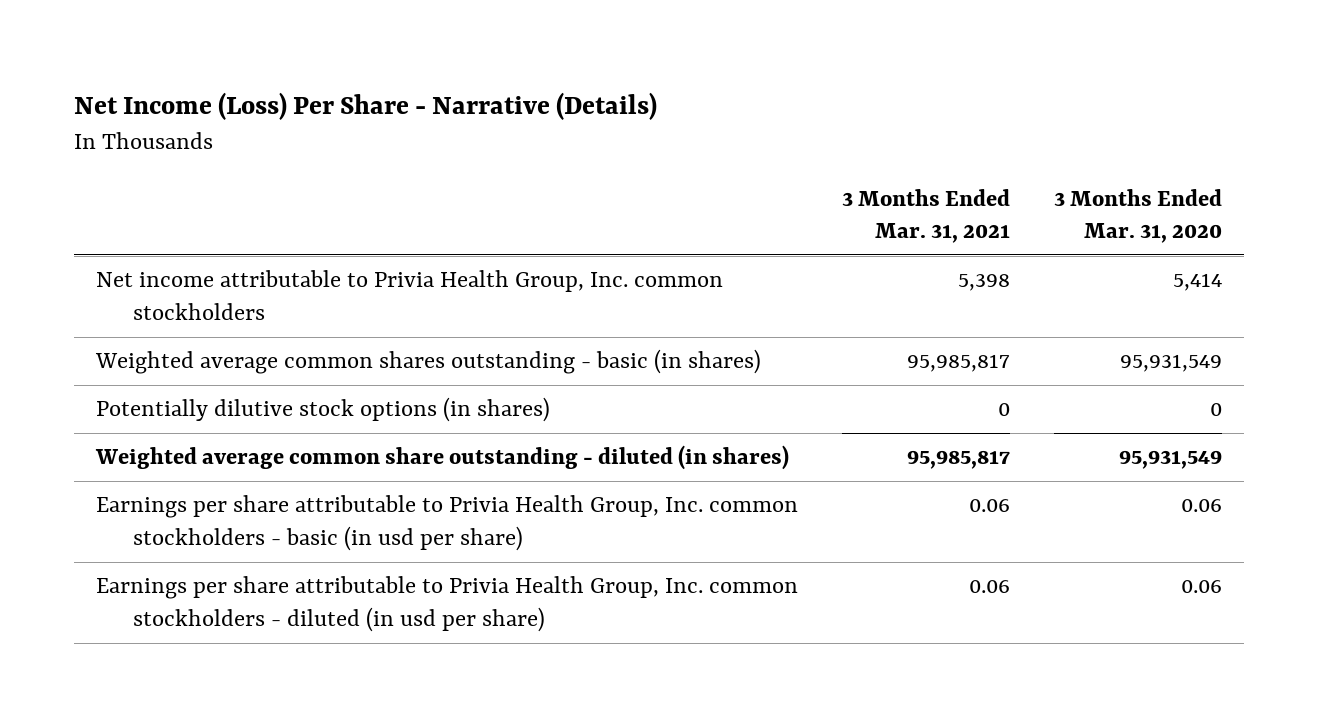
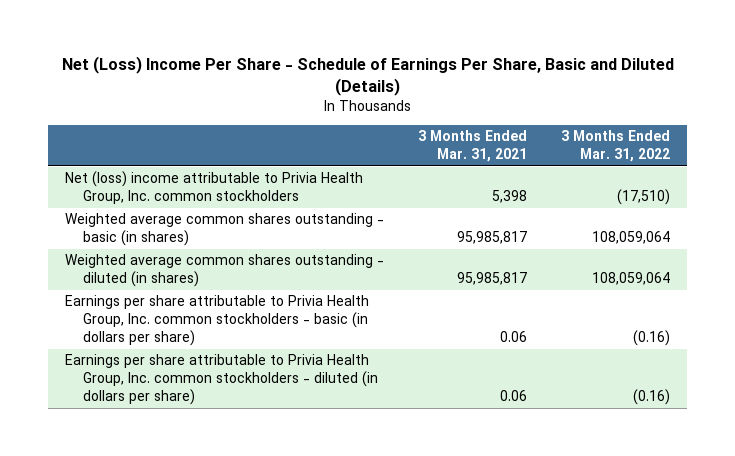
[73,91,657,120] Net Income (Loss) Per Share - Narrative (Details) -> [61,56,674,96] Net (Loss) Income Per Share - Schedule of Earnings Per Share, Basic and Diluted (Details)
[1054,188,1223,244] 3 Months Ended Mar. 31, 2020 -> none
none -> [560,130,670,163] 3 Months Ended Mar. 31, 2022
[95,270,723,320] Net income attributable to Privia Health Group, Inc. common stockholders -> [65,171,364,205] Net (loss) income attributable to Privia Health Group, Inc. common stockholders
[95,397,550,423] Potentially dilutive stock options (in shares) -> none
[94,445,789,471] Weighted average common share outstanding - diluted (in shares) -> [65,254,385,288] Weighted average common shares outstanding - diluted (in shares)
[95,495,798,551] Earnings per share attributable to Privia Health Group, Inc. common stockholders - basic (in usd per share) -> [65,295,370,347] Earnings per share attributable to Privia Health Group, Inc. common stockholders - basic (in dollars per share)
[95,576,798,632] Earnings per share attributable to Privia Health Group, Inc. common stockholders - diluted (in usd per share) -> [65,354,378,406] Earnings per share attributable to Privia Health Group, Inc. common stockholders - diluted (in dollars per share)

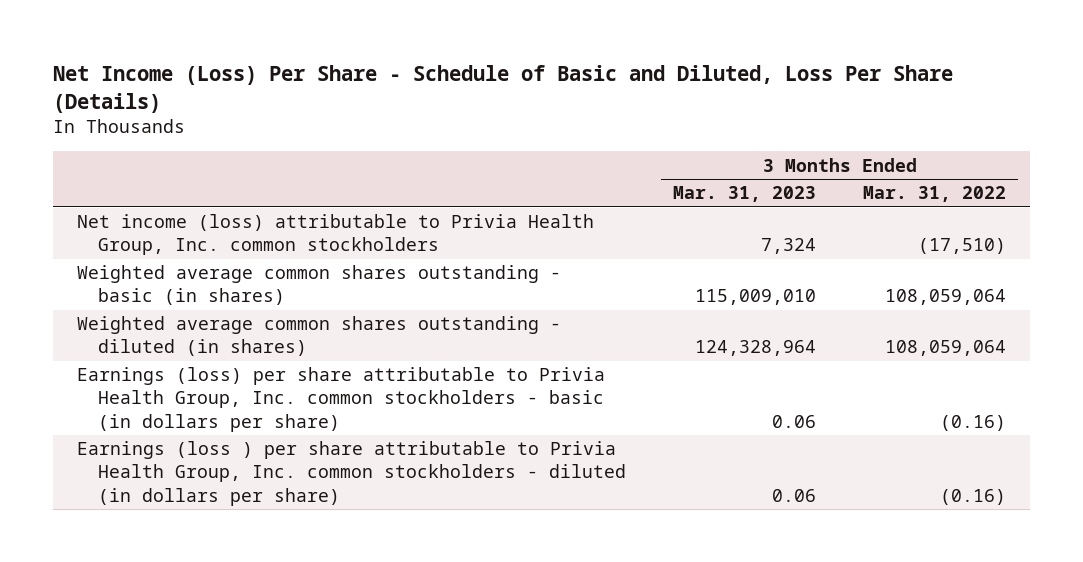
[61,56,674,96] Net (Loss) Income Per Share - Schedule of Earnings Per Share, Basic and Diluted (Details) -> [53,65,954,114] Net Income (Loss) Per Share - Schedule of Basic and Diluted, Loss Per Share (Details)
[418,130,528,163] 3 Months Ended Mar. 31, 2021 -> none
none -> [673,186,817,203] Mar. 31, 2023
[65,171,364,205] Net (loss) income attributable to Privia Health Group, Inc. common stockholders -> [76,214,594,256] Net income (loss) attributable to Privia Health Group, Inc. common stockholders
[65,295,370,347] Earnings per share attributable to Privia Health Group, Inc. common stockholders - basic (in dollars per share) -> [76,367,605,432] Earnings (loss) per share attributable to Privia Health Group, Inc. common stockholders - basic (in dollars per share)
[65,354,378,406] Earnings per share attributable to Privia Health Group, Inc. common stockholders - diluted (in dollars per share) -> [76,441,626,506] Earnings (loss ) per share attributable to Privia Health Group, Inc. common stockholders - diluted (in dollars per share)

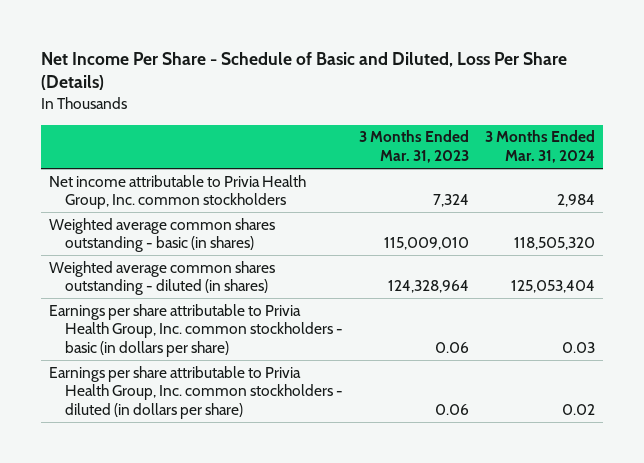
[53,65,954,114] Net Income (Loss) Per Share - Schedule of Basic and Diluted, Loss Per Share (Details) -> [40,51,567,91] Net Income Per Share - Schedule of Basic and Diluted, Loss Per Share (Details)
[863,186,1007,203] Mar. 31, 2022 -> none
none -> [485,130,596,164] 3 Months Ended Mar. 31, 2024
[76,214,594,256] Net income (loss) attributable to Privia Health Group, Inc. common stockholders -> [48,174,306,210] Net income attributable to Privia Health Group, Inc. common stockholders
[76,367,605,432] Earnings (loss) per share attributable to Privia Health Group, Inc. common stockholders - basic (in dollars per share) -> [48,303,344,358] Earnings per share attributable to Privia Health Group, Inc. common stockholders - basic (in dollars per share)
[76,441,626,506] Earnings (loss ) per share attributable to Privia Health Group, Inc. common stockholders - diluted (in dollars per share) -> [48,365,344,420] Earnings per share attributable to Privia Health Group, Inc. common stockholders - diluted (in dollars per share)

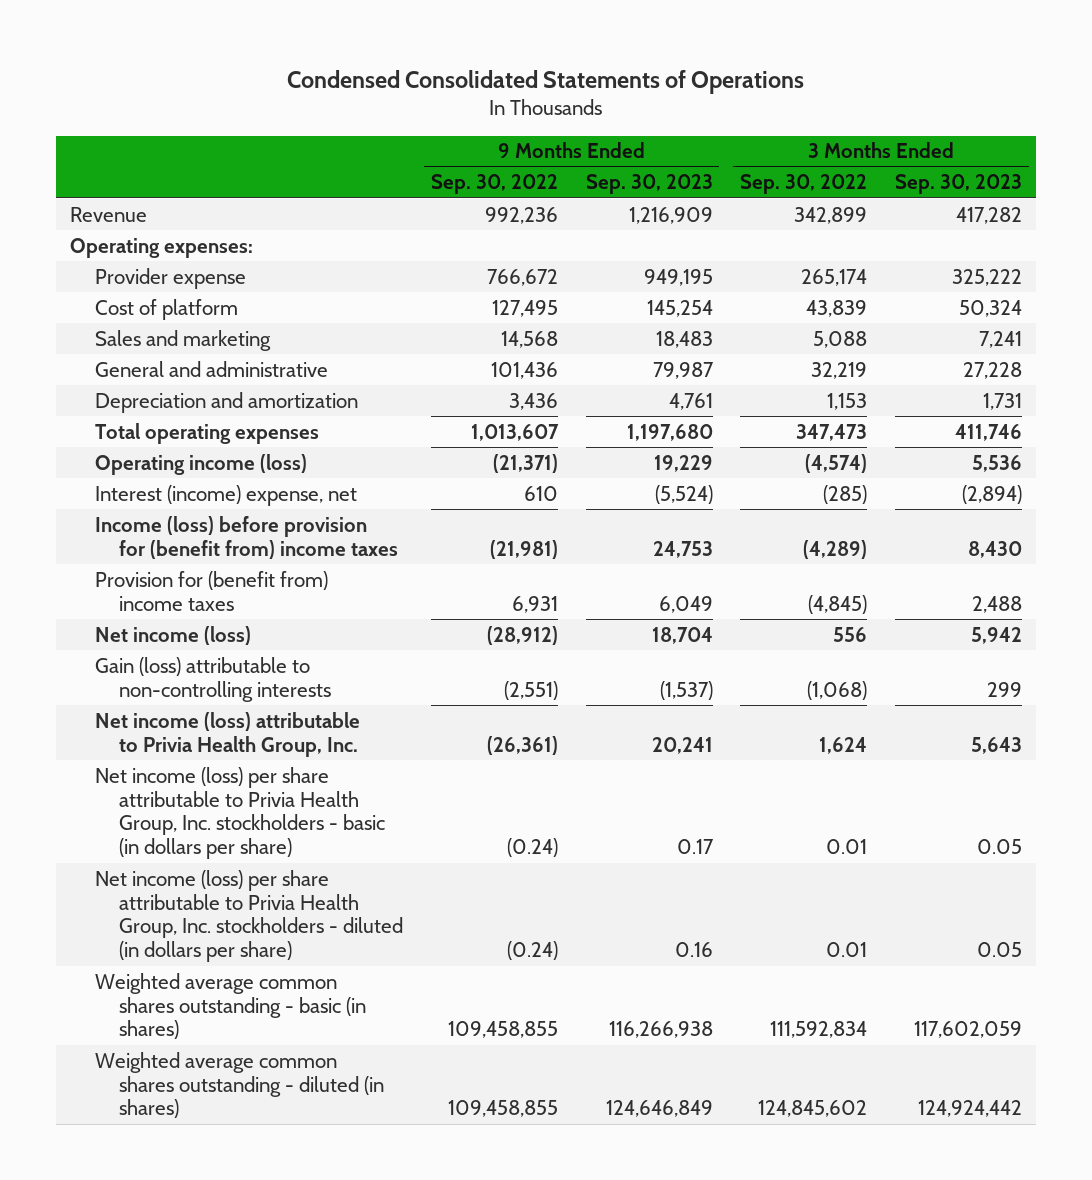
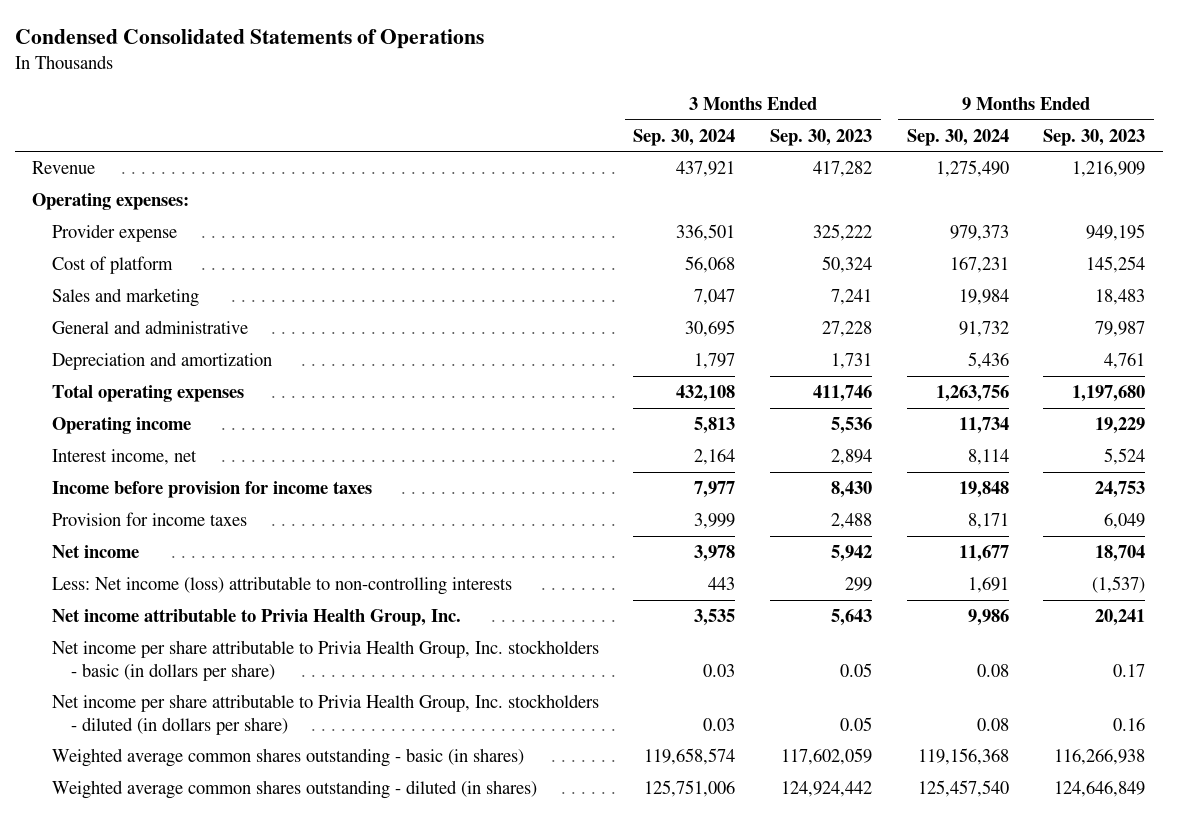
[430,174,558,195] Sep. 30, 2022 -> none
[740,174,868,195] Sep. 30, 2022 -> none
none -> [633,128,736,146] Sep. 30, 2024
none -> [906,128,1009,146] Sep. 30, 2024
[94,453,307,475] Operating income (loss) -> [51,416,191,434] Operating income
[94,484,357,506] Interest (income) expense, net -> [51,448,197,465] Interest income, net
[654,484,713,504] (5,524) -> [1104,447,1146,465] 5,524
[962,484,1023,504] (2,894) -> [831,448,873,465] 2,894
[94,515,398,559] Income (loss) before provision for (benefit from) income taxes -> [51,480,372,498] Income before provision for income taxes
[94,570,328,611] Provision for (benefit from) income taxes -> [51,511,247,526] Provision for income taxes
[94,625,251,645] Net income (loss) -> [51,544,139,558] Net income
[94,656,331,702] Gain (loss) attributable to non-controlling interests -> [51,575,512,595] Less: Net income (loss) attributable to non-controlling interests
[94,711,360,757] Net income (loss) attributable to Privia Health Group, Inc. -> [51,608,461,626] Net income attributable to Privia Health Group, Inc.
[94,766,385,860] Net income (loss) per share attributable to Privia Health Group, Inc. stockholders - basic (in dollars per share) -> [51,639,599,681] Net income per share attributable to Privia Health Group, Inc. stockholders - basic (in dollars per share)
[94,869,403,963] Net income (loss) per share attributable to Privia Health Group, Inc. stockholders - diluted (in dollars per share) -> [51,693,599,735] Net income per share attributable to Privia Health Group, Inc. stockholders - diluted (in dollars per share)

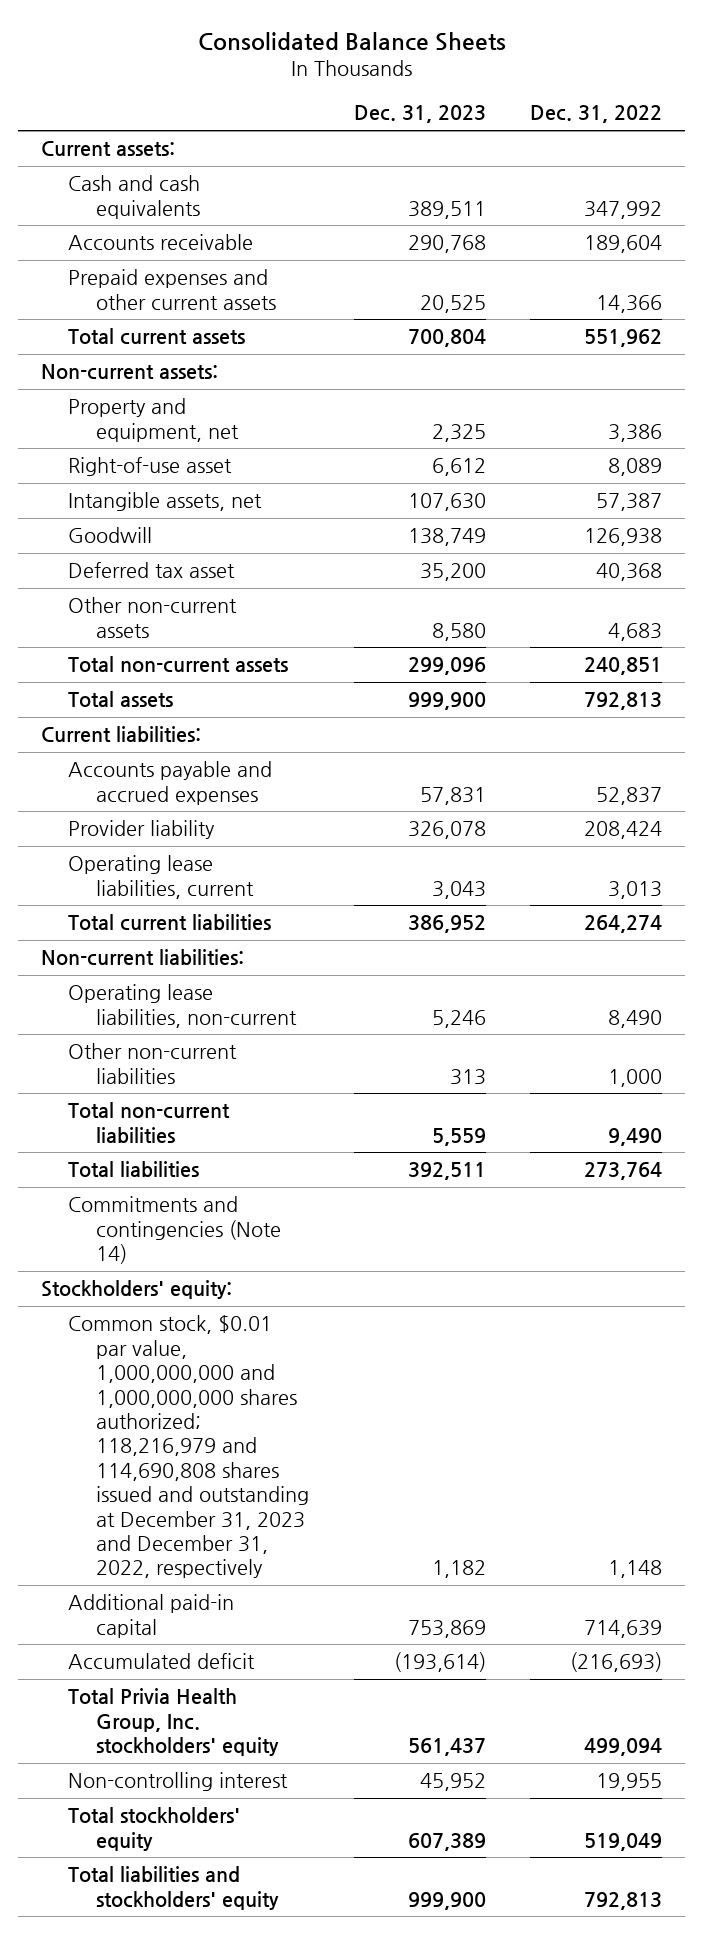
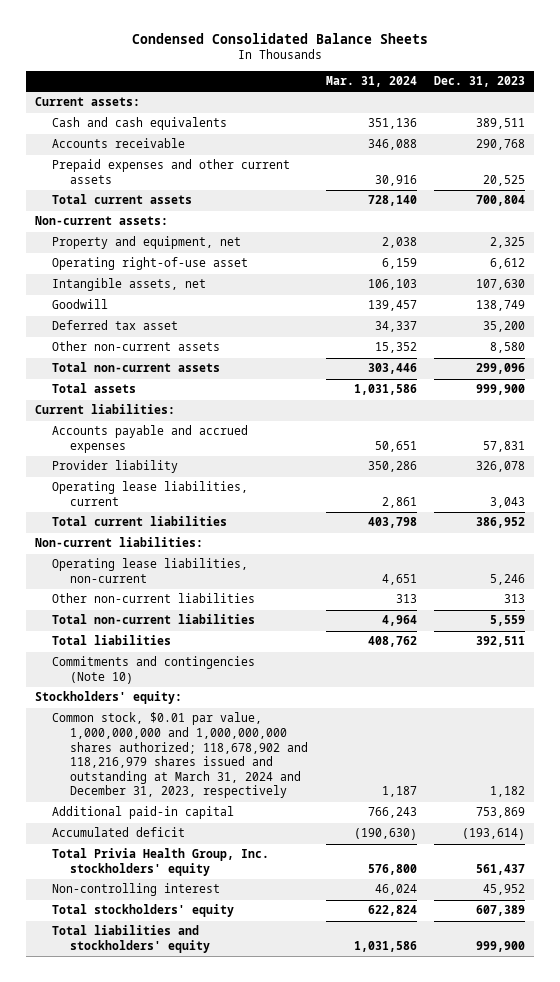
[197,31,506,51] Consolidated Balance Sheets -> [131,32,428,44] Condensed Consolidated Balance Sheets
[530,105,663,124] Dec. 31, 2022 -> none
none -> [325,76,417,88] Mar. 31, 2024
[68,457,233,477] Right-of-use asset -> [52,257,249,271] Operating right-of-use asset
[68,1196,281,1265] Commitments and contingencies (Note 14) -> [52,656,256,685] Commitments and contingencies (Note 10)
[68,1315,309,1579] Common stock, $0.01 par value, 1,000,000,000 and 1,000,000,000 shares authorized; 118,216,979 and 114,690,808 shares issued and outstanding at December 31, 2023 and December 31, 2022, respectively -> [52,712,309,799] Common stock, $0.01 par value, 1,000,000,000 and 1,000,000,000 shares authorized; 118,678,902 and 118,216,979 shares issued and outstanding at March 31, 2024 and December 31, 2023, respectively

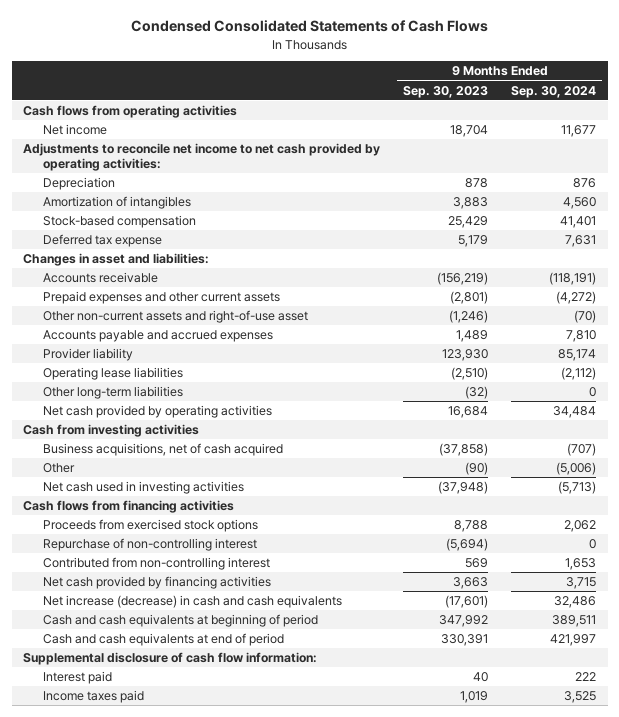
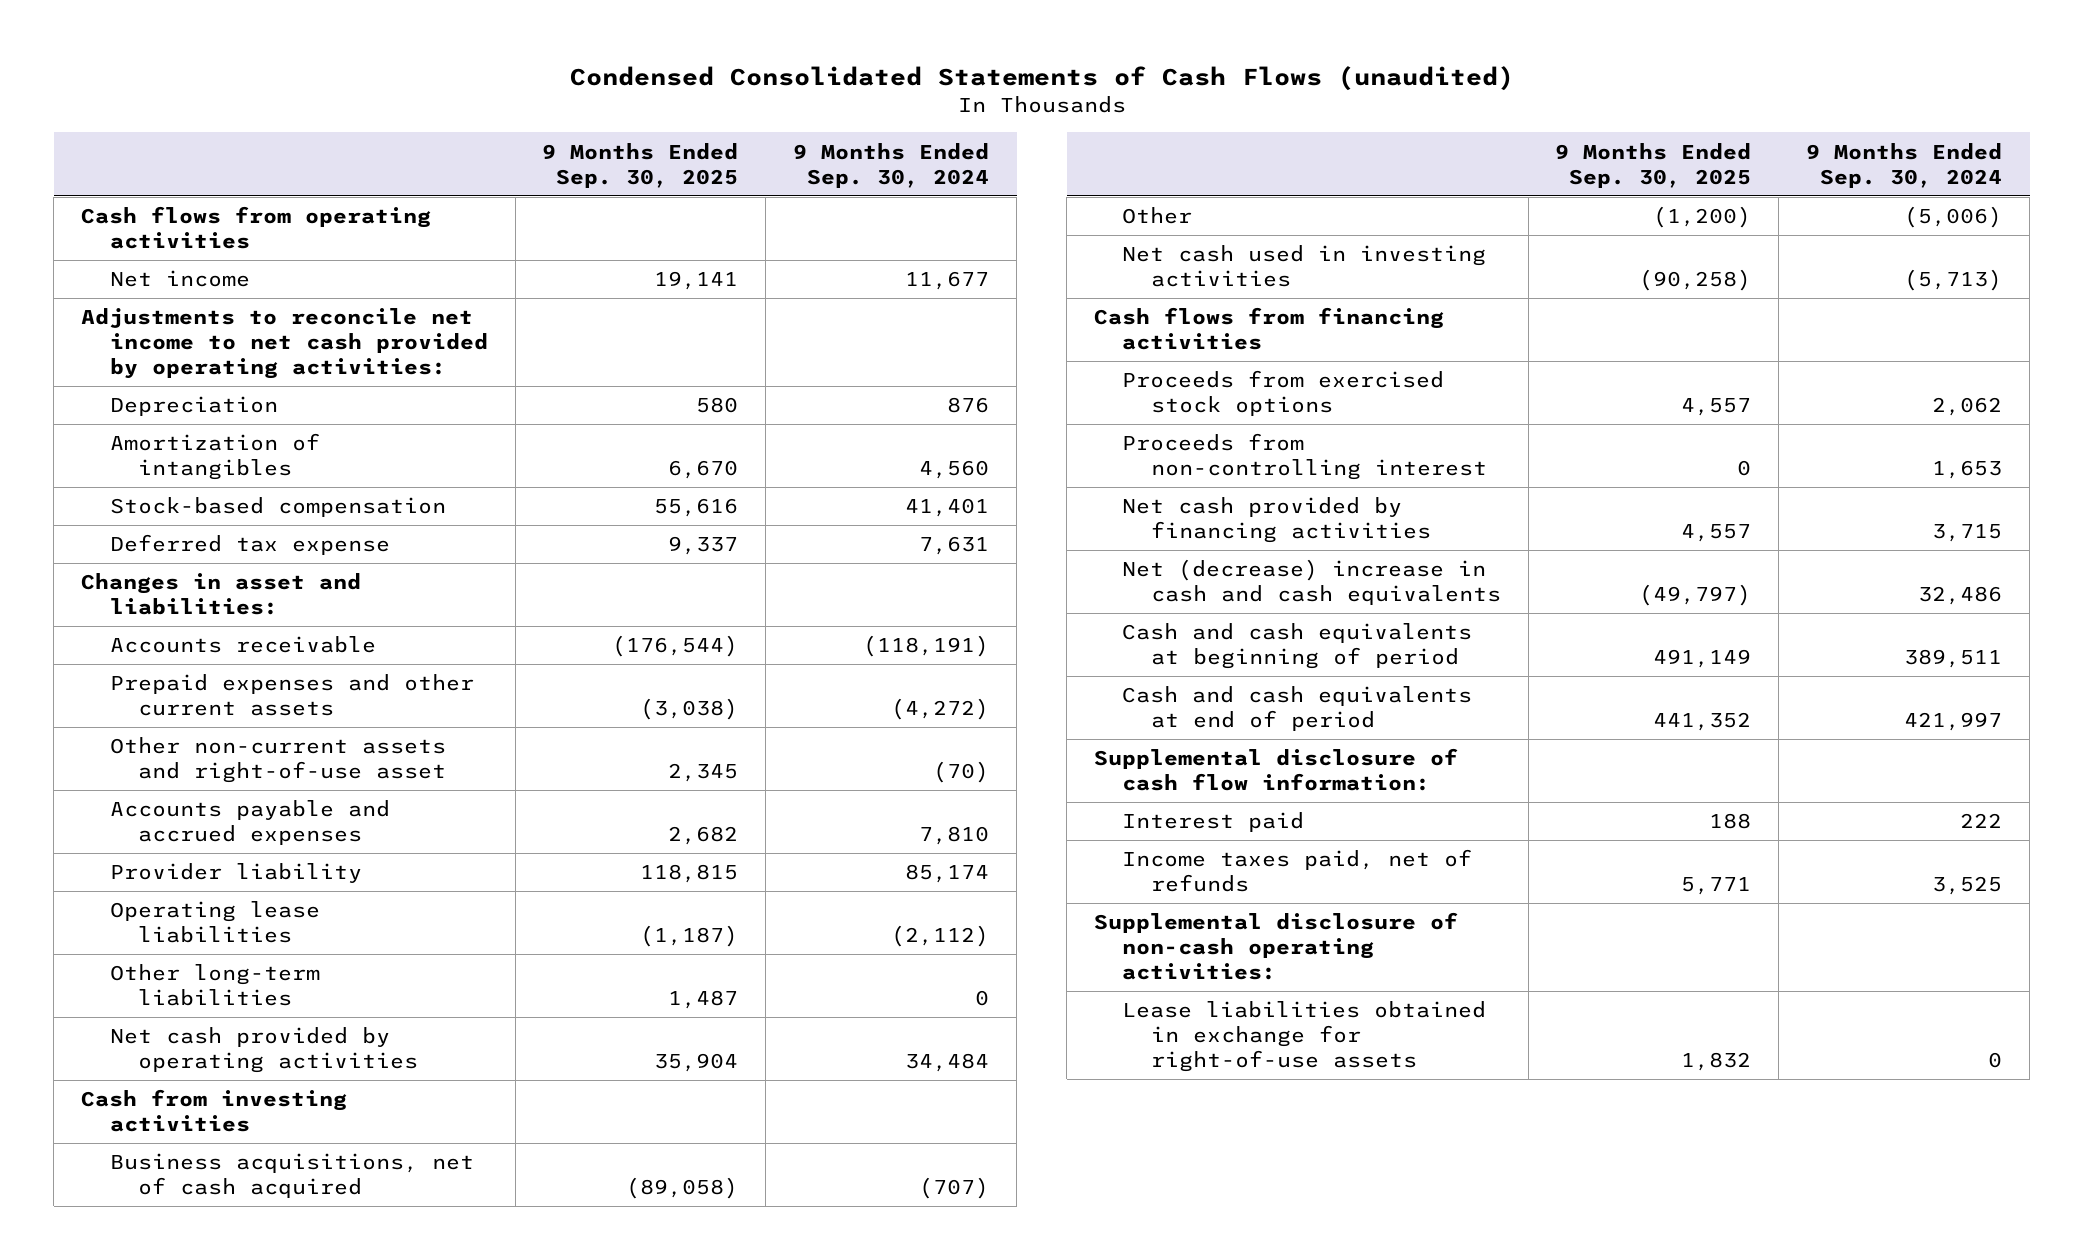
[130,20,488,33] Condensed Consolidated Statements of Cash Flows -> [569,66,1514,92] Condensed Consolidated Statements of Cash Flows (unaudited)
[403,85,489,98] Sep. 30, 2023 -> none
none -> [542,142,739,188] 9 Months Ended Sep. 30, 2025
[42,538,257,552] Repurchase of non-controlling interest -> none
[42,557,270,571] Contributed from non-controlling interest -> [1122,433,1487,481] Proceeds from non-controlling interest
[42,595,342,609] Net increase (decrease) in cash and cash equivalents -> [1122,559,1501,606] Net (decrease) increase in cash and cash equivalents
[42,690,144,704] Income taxes paid -> [1122,849,1473,893] Income taxes paid, net of refunds
none -> [1094,912,1459,981] Supplemental disclosure of non-cash operating activities:
none -> [1122,1001,1487,1073] Lease liabilities obtained in exchange for right-of-use assets

